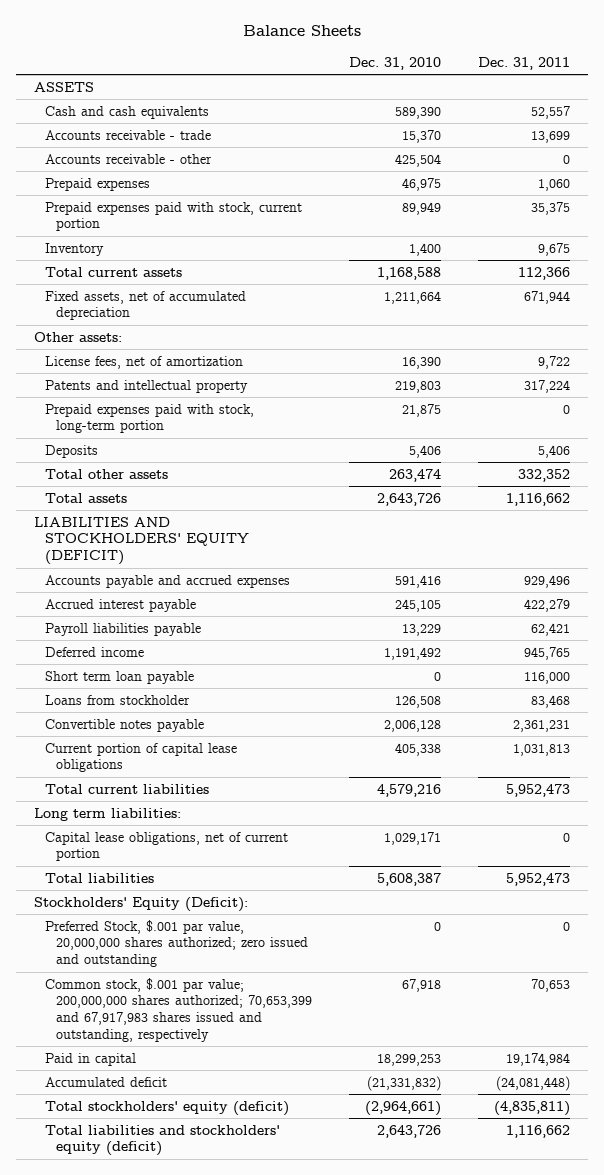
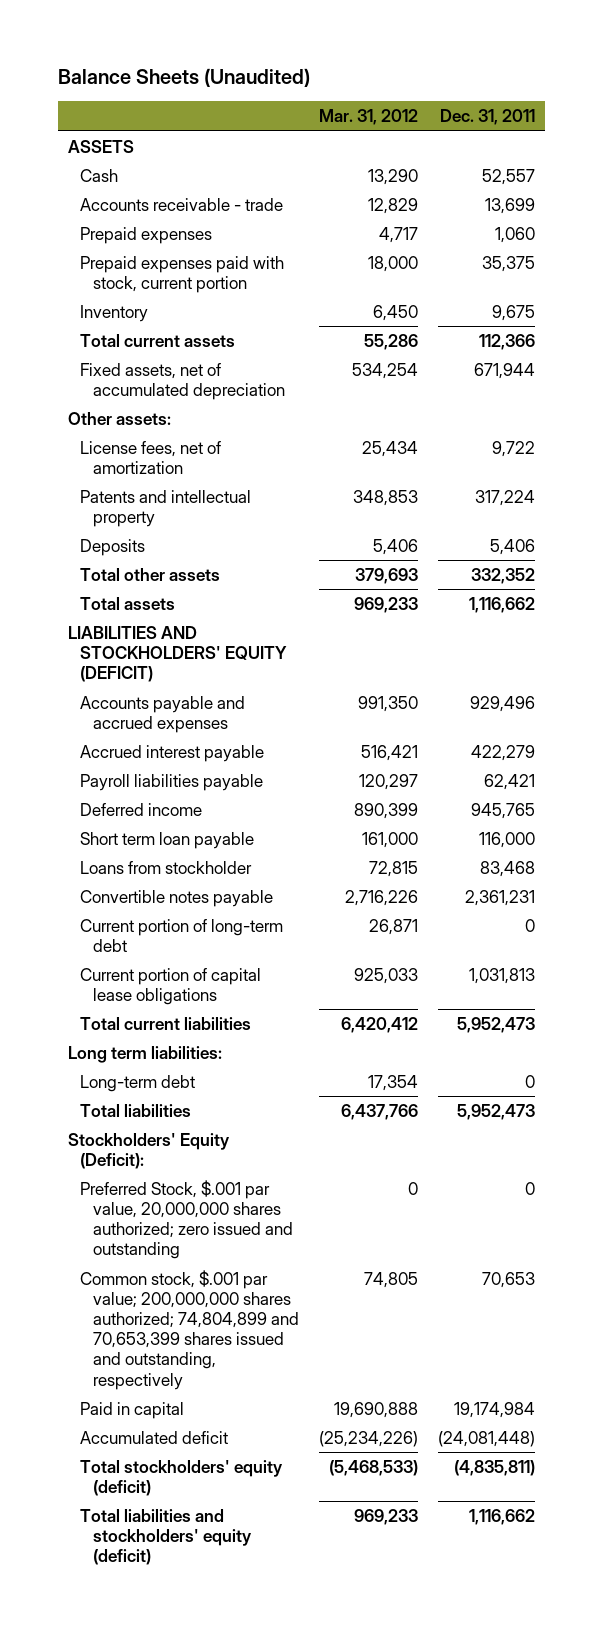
[242,25,361,37] Balance Sheets -> [57,68,310,88] Balance Sheets (Unaudited)
[348,56,441,70] Dec. 31, 2010 -> none
none -> [319,109,419,126] Mar. 31, 2012
[45,105,210,119] Cash and cash equivalents -> [80,168,119,182] Cash
[45,153,213,164] Accounts receivable - other -> none
[45,403,255,434] Prepaid expenses paid with stock, long-term portion -> none
none -> [80,918,284,953] Current portion of long-term debt
[45,831,289,862] Capital lease obligations, net of current portion -> none
none -> [80,1074,196,1092] Long-term debt
[45,977,313,1043] Common stock, $.001 par value; 200,000,000 shares authorized; 70,653,399 and 67,917,983 shares issued and outstanding, respectively -> [80,1269,300,1390] Common stock, $.001 par value; 200,000,000 shares authorized; 74,804,899 and 70,653,399 shares issued and outstanding, respectively

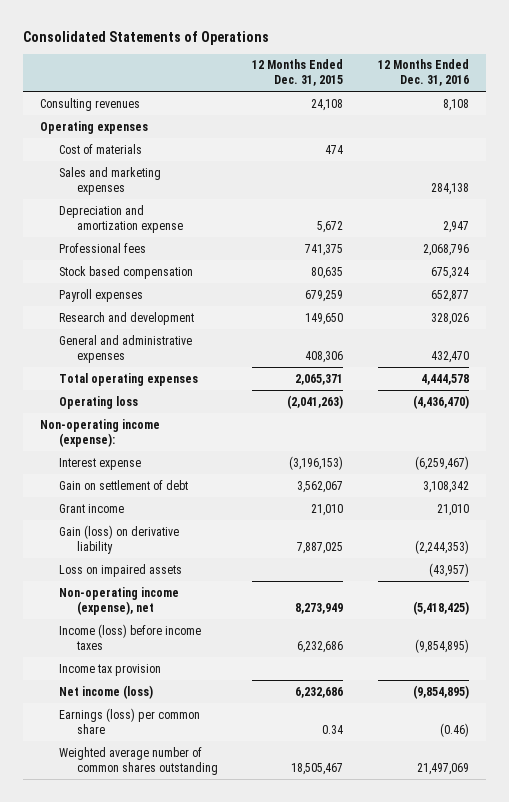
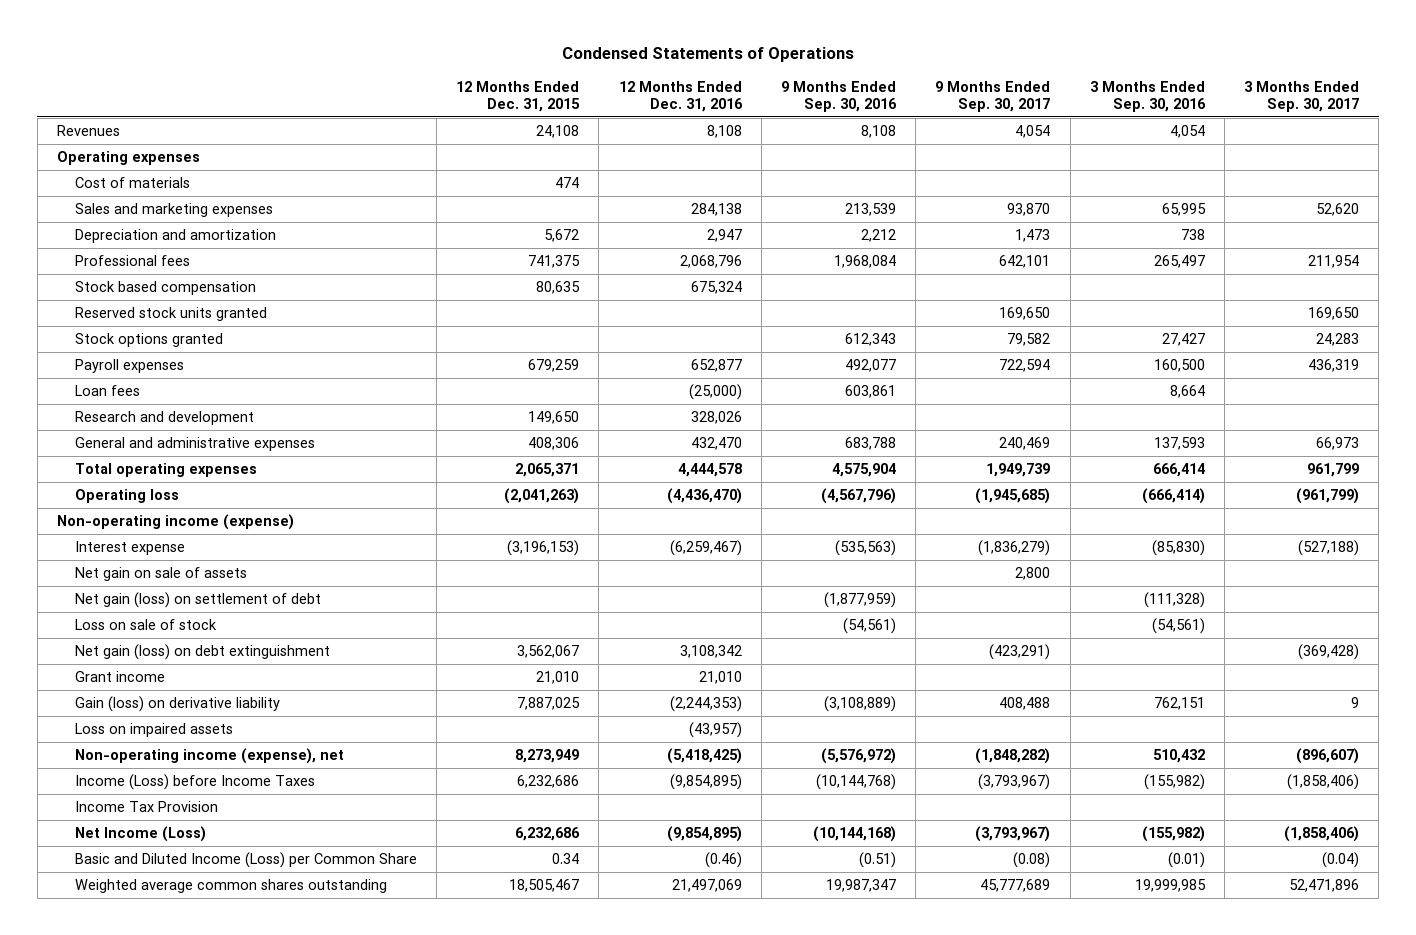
[23,30,270,45] Consolidated Statements of Operations -> [562,47,855,63] Condensed Statements of Operations
none -> [780,80,897,112] 9 Months Ended Sep. 30, 2016
none -> [935,80,1051,112] 9 Months Ended Sep. 30, 2017
none -> [1089,80,1206,112] 3 Months Ended Sep. 30, 2016
none -> [1244,80,1360,112] 3 Months Ended Sep. 30, 2017
[40,97,141,111] Consulting revenues -> [56,125,120,137] Revenues
[58,204,184,233] Depreciation and amortization expense -> [74,229,276,244] Depreciation and amortization
none -> [74,307,267,322] Reserved stock units granted
none -> [74,333,223,348] Stock options granted
none -> [74,385,140,397] Loan fees
[40,418,161,447] Non-operating income (expense): -> [56,514,294,531] Non-operating income (expense)
none -> [74,567,247,582] Net gain on sale of assets
none -> [74,592,321,609] Net gain (loss) on settlement of debt
none -> [74,619,217,631] Loss on sale of stock
[58,479,188,490] Gain on settlement of debt -> [74,644,330,661] Net gain (loss) on debt extinguishment
[58,623,201,650] Income (loss) before income taxes -> [74,774,315,791] Income (Loss) before Income Taxes
[58,663,161,676] Income tax provision -> [74,801,218,813] Income Tax Provision
[58,684,153,699] Net income (loss) -> [74,826,206,843] Net Income (Loss)
[58,707,200,734] Earnings (loss) per common share -> [74,852,417,869] Basic and Diluted Income (Loss) per Common Share
[58,746,219,775] Weighted average number of common shares outstanding -> [74,879,387,894] Weighted average common shares outstanding

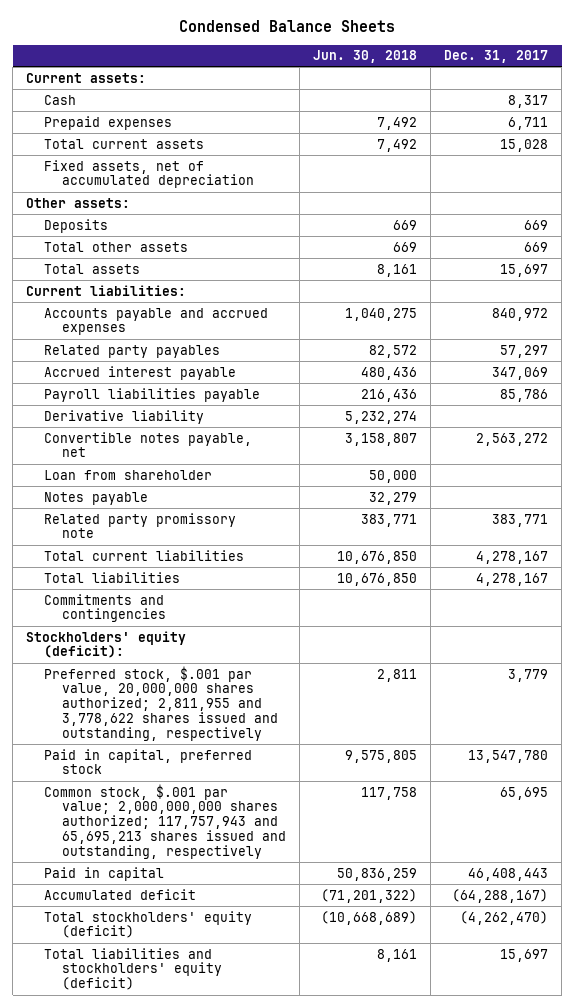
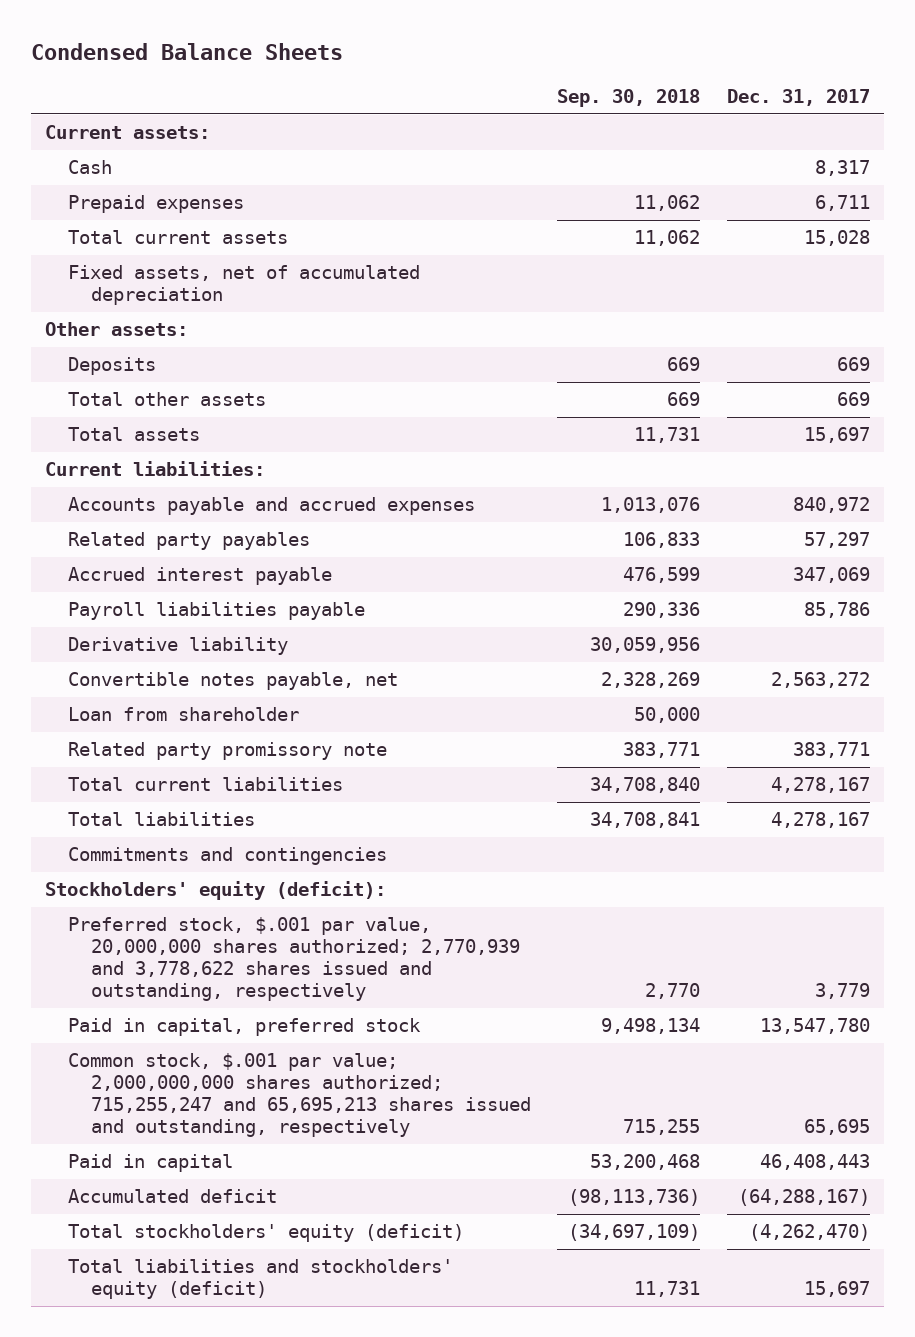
[313,50,418,64] Jun. 30, 2018 -> none
none -> [557,89,701,108] Sep. 30, 2018
[44,491,149,505] Notes payable -> none
[44,665,279,741] Preferred stock, $.001 par value, 20,000,000 shares authorized; 2,811,955 and 3,778,622 shares issued and outstanding, respectively -> [67,917,520,1002] Preferred stock, $.001 par value, 20,000,000 shares authorized; 2,770,939 and 3,778,622 shares issued and outstanding, respectively
[44,783,287,859] Common stock, $.001 par value; 2,000,000,000 shares authorized; 117,757,943 and 65,695,213 shares issued and outstanding, respectively -> [67,1053,531,1138] Common stock, $.001 par value; 2,000,000,000 shares authorized; 715,255,247 and 65,695,213 shares issued and outstanding, respectively

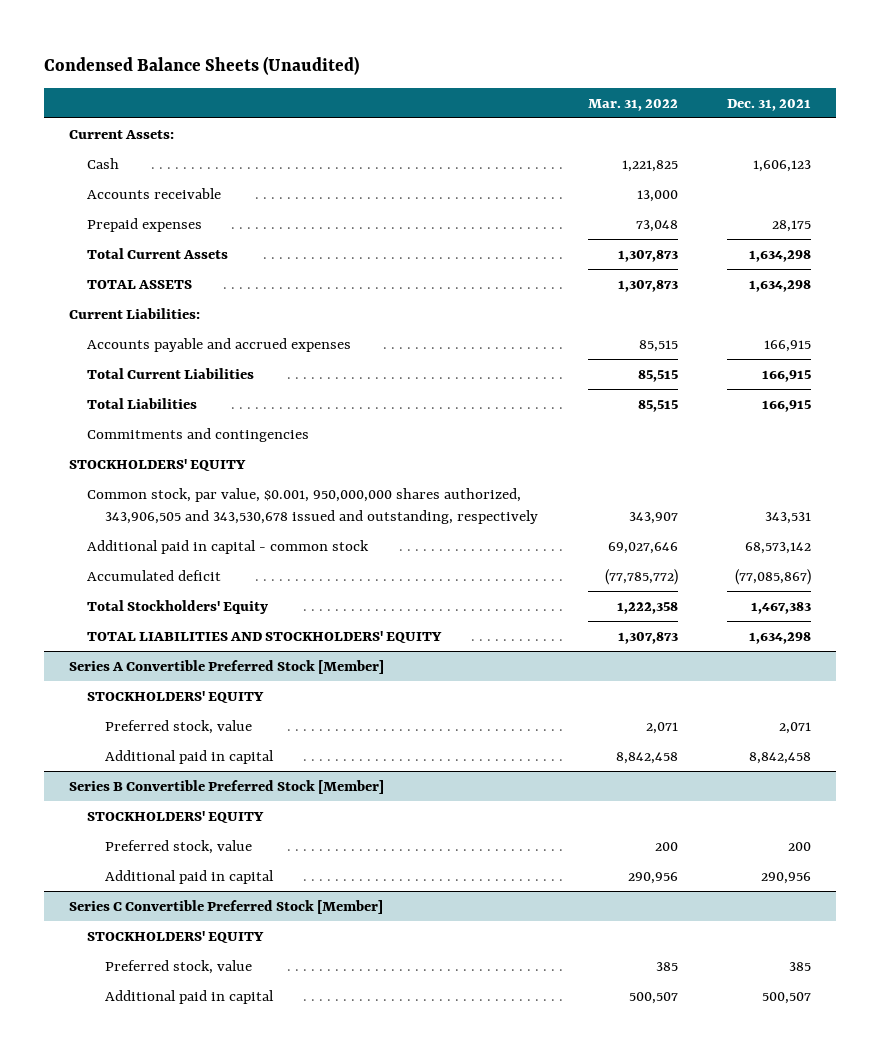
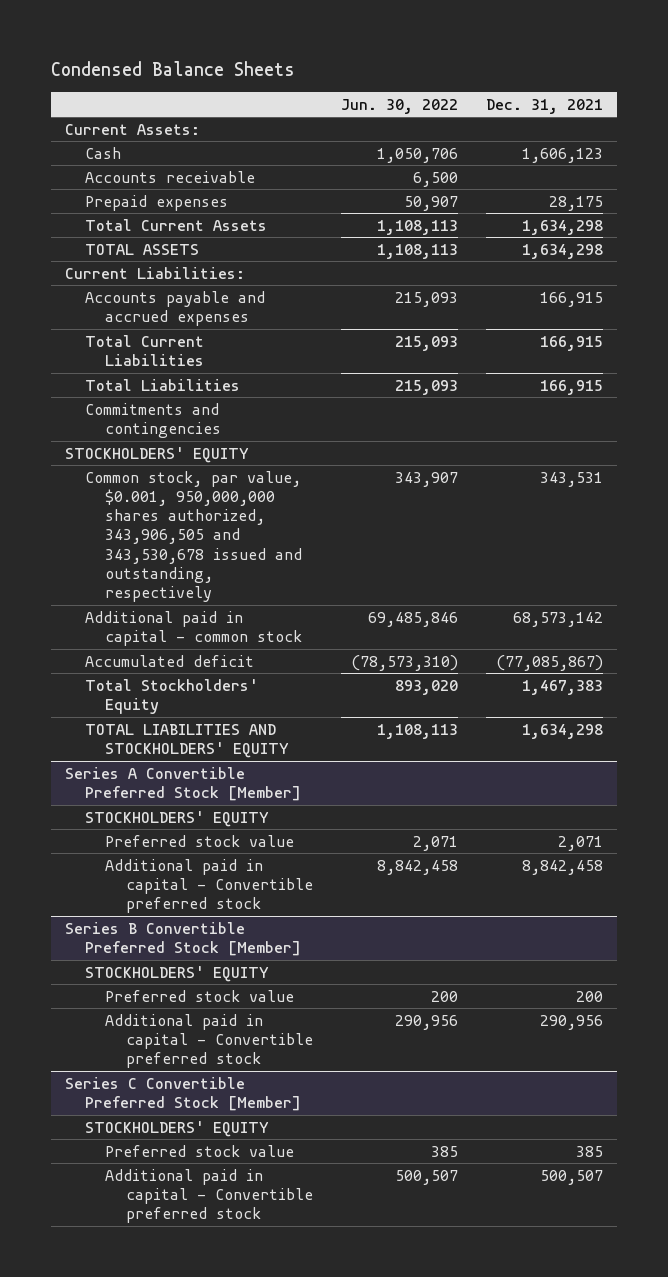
[43,55,359,75] Condensed Balance Sheets (Unaudited) -> [50,60,295,76] Condensed Balance Sheets
[587,98,678,111] Mar. 31, 2022 -> none
none -> [340,98,458,114] Jun. 30, 2022
[105,719,253,734] Preferred stock, value -> [105,834,295,847] Preferred stock value
[105,749,275,764] Additional paid in capital -> [105,858,313,914] Additional paid in capital - Convertible preferred stock
[105,839,253,854] Preferred stock, value -> [105,989,295,1002] Preferred stock value
[105,869,275,884] Additional paid in capital -> [105,1013,313,1069] Additional paid in capital - Convertible preferred stock
[105,959,253,974] Preferred stock, value -> [105,1144,295,1157] Preferred stock value
[105,989,275,1004] Additional paid in capital -> [105,1168,313,1224] Additional paid in capital - Convertible preferred stock

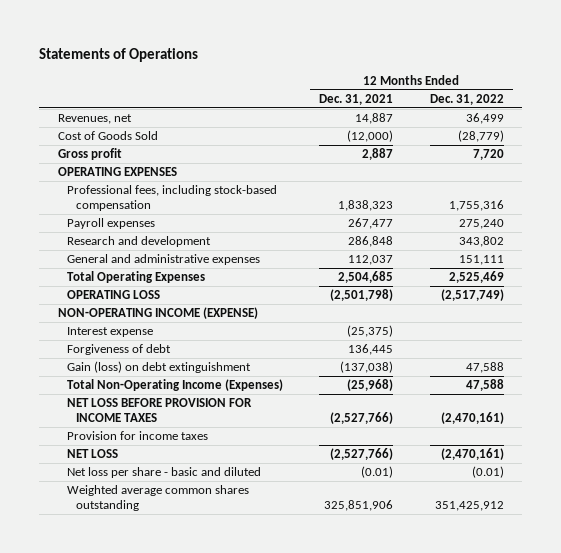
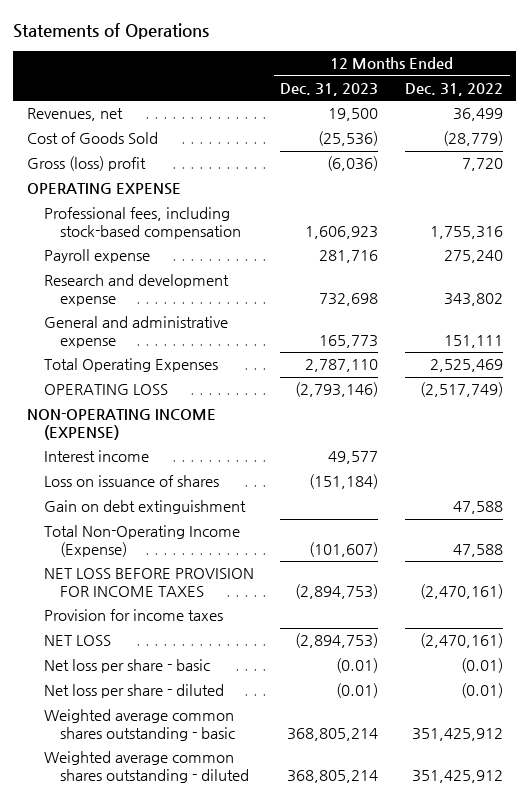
[319,93,394,105] Dec. 31, 2021 -> none
none -> [280,82,379,96] Dec. 31, 2023
[57,148,122,161] Gross profit -> [26,156,146,172] Gross (loss) profit
[57,167,177,177] OPERATING EXPENSES -> [26,183,181,196] OPERATING EXPENSE
[66,218,155,230] Payroll expenses -> [43,249,150,264] Payroll expense
[66,236,211,248] Research and development -> [43,274,229,306] Research and development expense
[66,254,260,266] General and administrative expenses -> [43,316,228,348] General and administrative expense
[66,327,153,338] Interest expense -> none
[66,344,171,356] Forgiveness of debt -> none
none -> [43,450,149,463] Interest income
none -> [43,475,219,488] Loss on issuance of shares
[66,361,251,374] Gain (loss) on debt extinguishment -> [43,500,246,515] Gain on debt extinguishment
[66,379,283,392] Total Non-Operating Income (Expenses) -> [43,525,240,557] Total Non-Operating Income (Expense)
[66,467,261,479] Net loss per share - basic and diluted -> [43,659,210,674] Net loss per share - basic
none -> [43,684,224,699] Net loss per share - diluted
[66,485,249,511] Weighted average common shares outstanding -> [43,709,236,741] Weighted average common shares outstanding - basic
none -> [43,751,250,783] Weighted average common shares outstanding - diluted

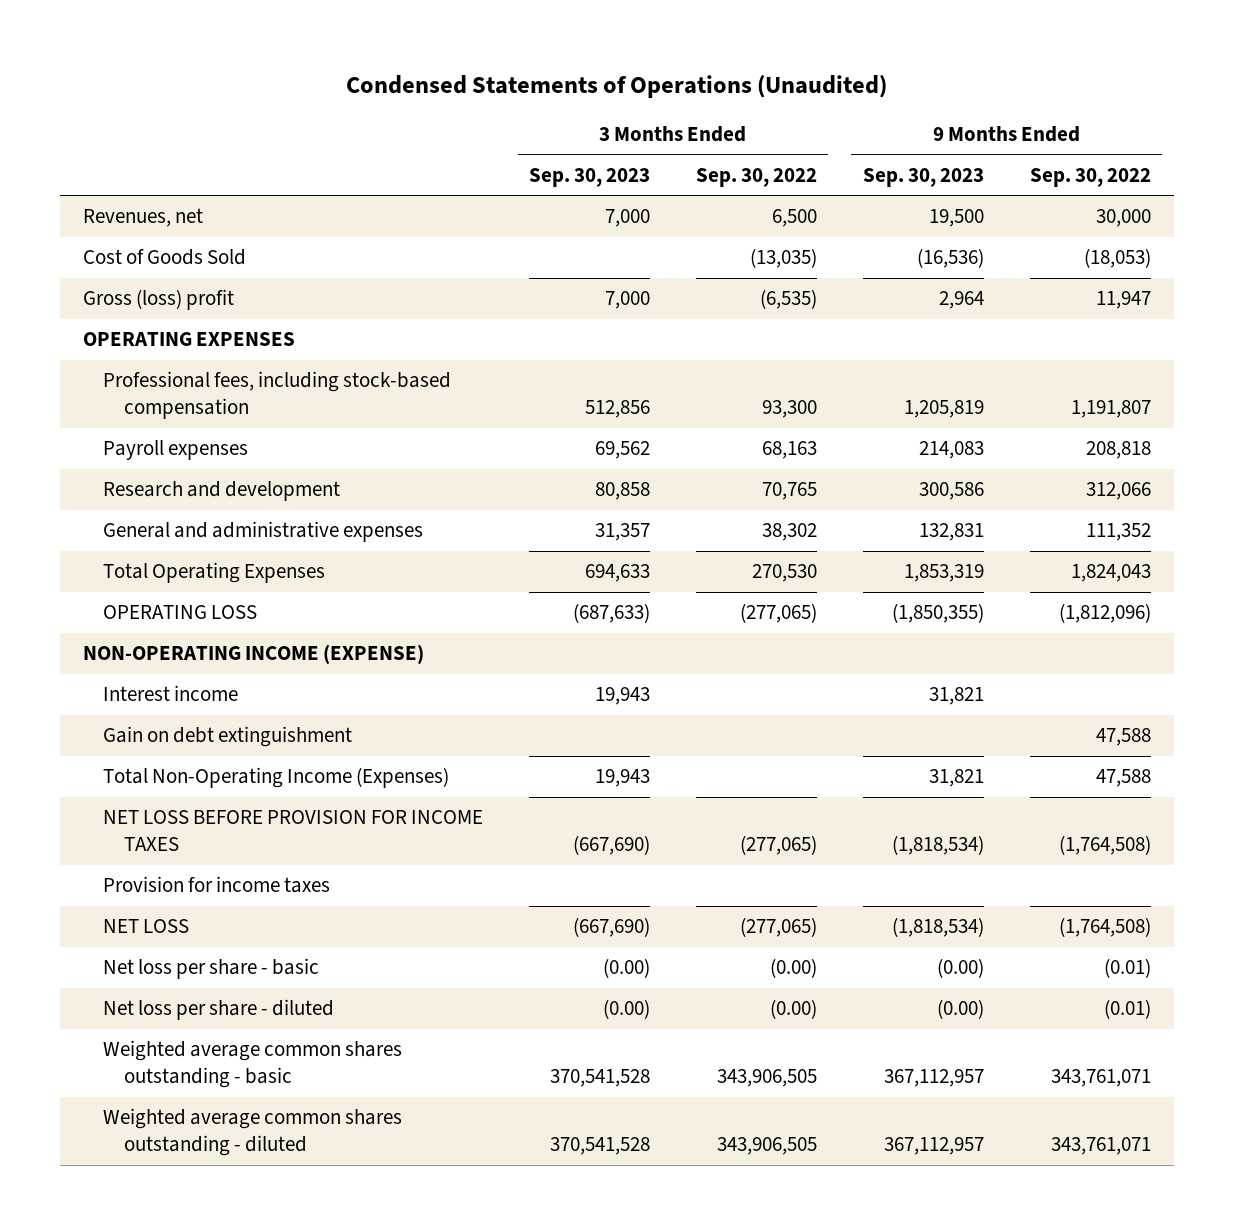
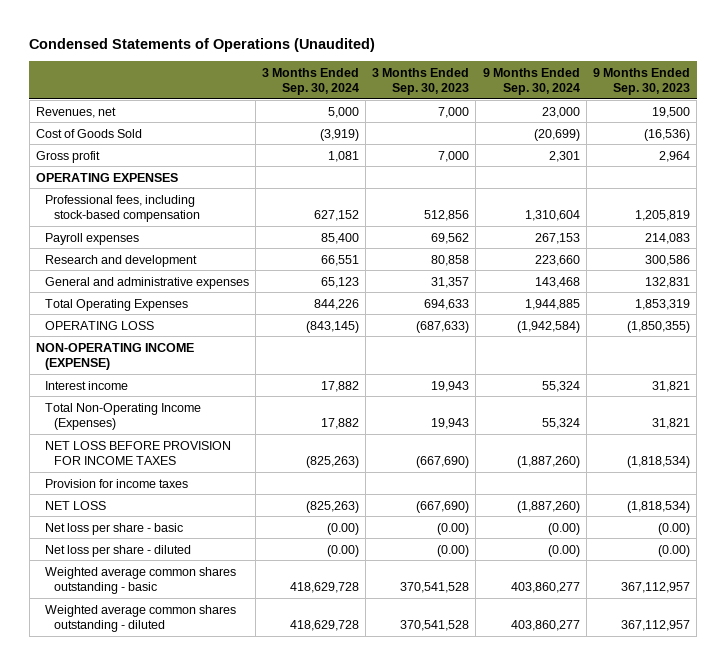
[696,167,818,187] Sep. 30, 2022 -> none
[1029,167,1151,187] Sep. 30, 2022 -> none
none -> [261,67,359,95] 3 Months Ended Sep. 30, 2024
none -> [482,67,580,95] 9 Months Ended Sep. 30, 2024
[83,289,235,311] Gross (loss) profit -> [35,150,100,163] Gross profit
[103,726,353,748] Gain on debt extinguishment -> none

